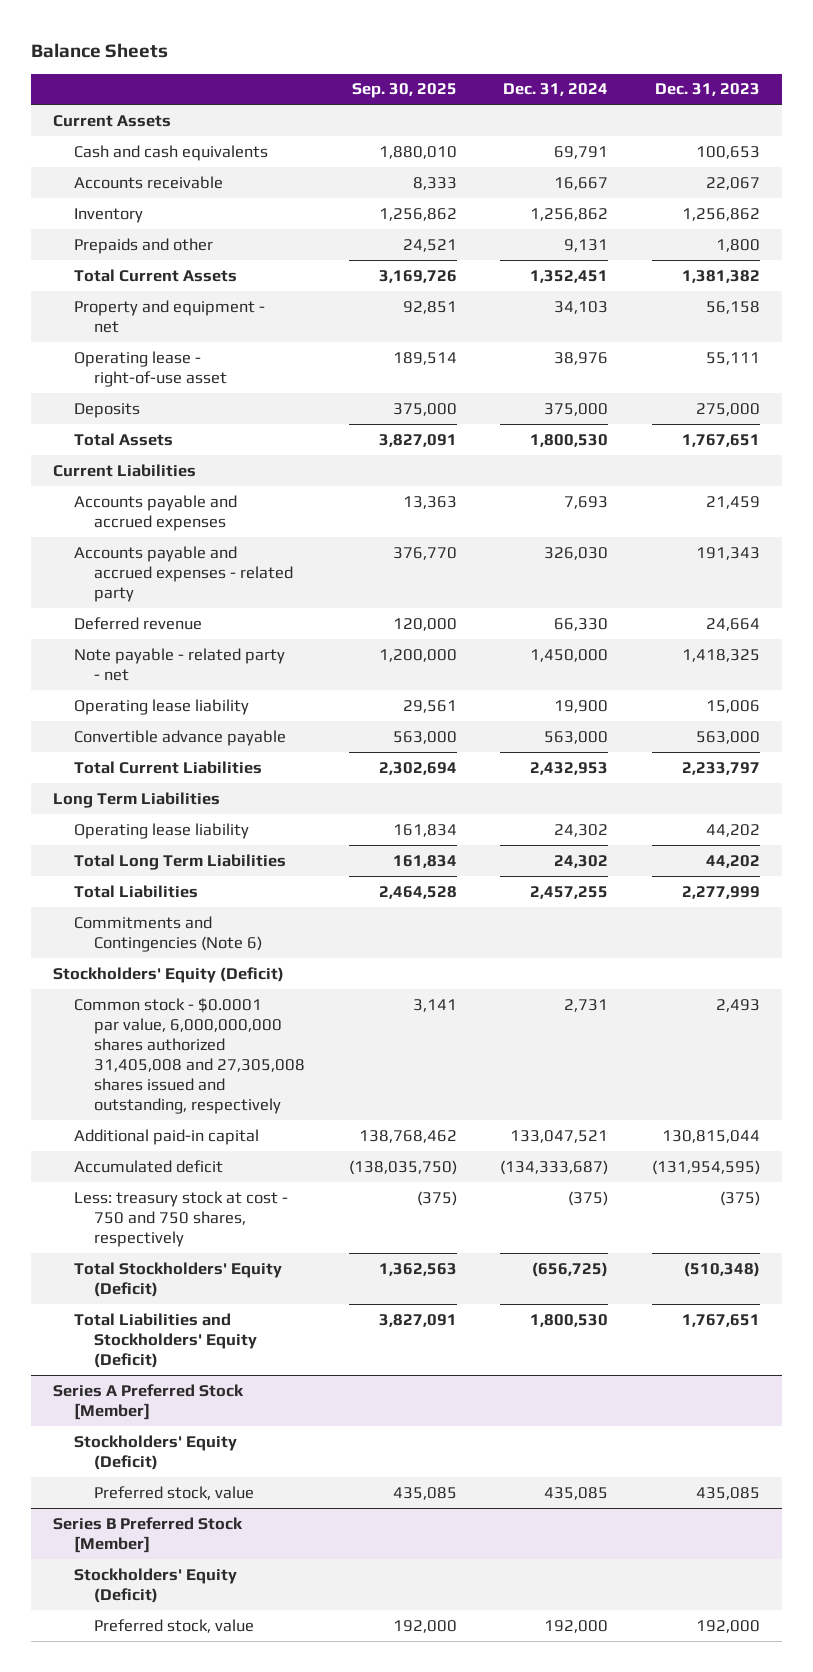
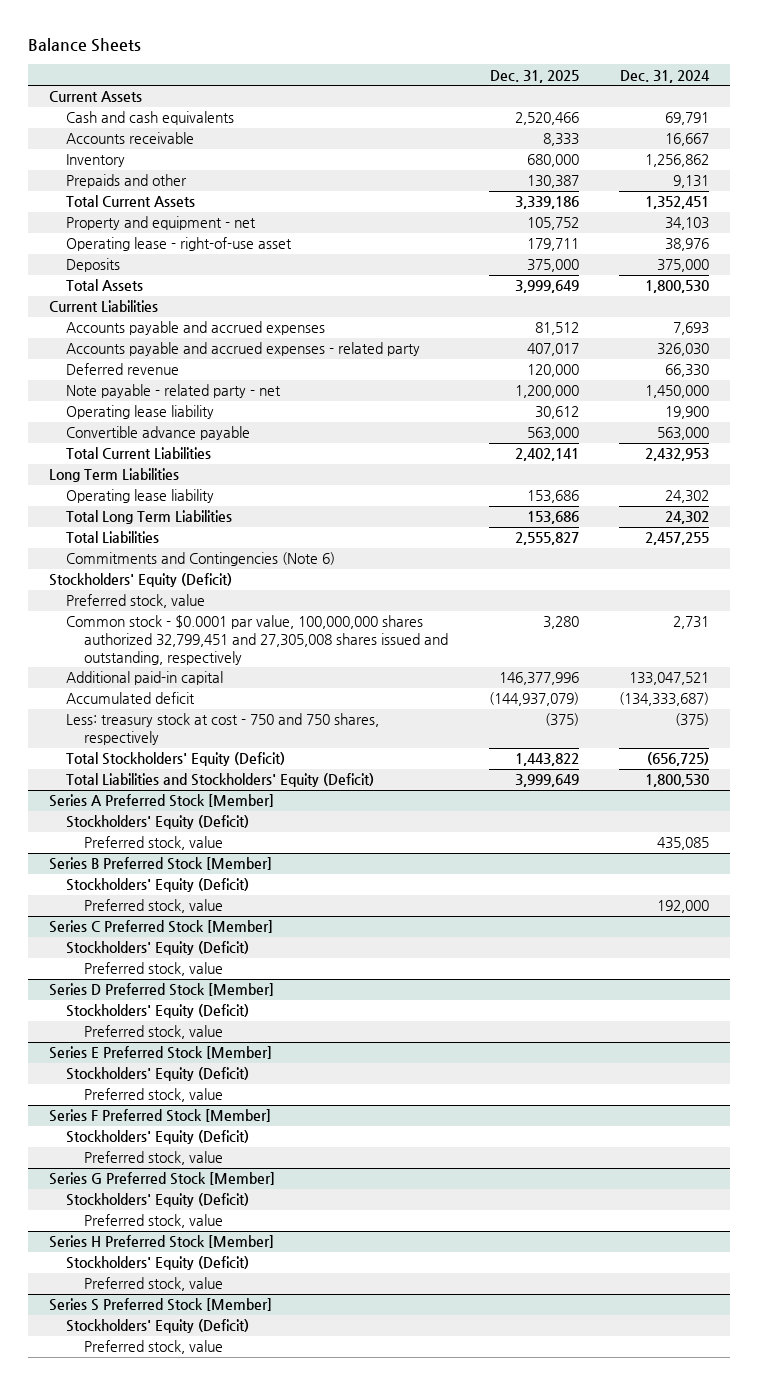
[351,83,457,99] Sep. 30, 2025 -> none
[654,83,760,97] Dec. 31, 2023 -> none
none -> [489,69,579,83] Dec. 31, 2025
none -> [66,594,206,609] Preferred stock, value
[73,997,306,1114] Common stock - $0.0001 par value, 6,000,000,000 shares authorized 31,405,008 and 27,305,008 shares issued and outstanding, respectively -> [66,615,449,665] Common stock - $0.0001 par value, 100,000,000 shares authorized 32,799,451 and 27,305,008 shares issued and outstanding, respectively
none -> [48,920,273,934] Series C Preferred Stock [Member]
none -> [66,941,250,956] Stockholders' Equity (Deficit)
none -> [84,962,224,977] Preferred stock, value
none -> [48,983,274,997] Series D Preferred Stock [Member]
none -> [66,1004,250,1019] Stockholders' Equity (Deficit)
none -> [84,1025,224,1040] Preferred stock, value
none -> [48,1046,272,1060] Series E Preferred Stock [Member]
none -> [66,1067,250,1082] Stockholders' Equity (Deficit)
none -> [84,1088,224,1103] Preferred stock, value
none -> [48,1109,271,1123] Series F Preferred Stock [Member]
none -> [66,1130,250,1145] Stockholders' Equity (Deficit)
none -> [84,1151,224,1166] Preferred stock, value
none -> [48,1172,275,1186] Series G Preferred Stock [Member]
none -> [66,1193,250,1208] Stockholders' Equity (Deficit)
none -> [84,1214,224,1229] Preferred stock, value
none -> [48,1235,274,1249] Series H Preferred Stock [Member]
none -> [66,1256,250,1271] Stockholders' Equity (Deficit)
none -> [84,1277,224,1292] Preferred stock, value
none -> [48,1298,272,1312] Series S Preferred Stock [Member]
none -> [66,1319,250,1334] Stockholders' Equity (Deficit)
none -> [84,1340,224,1355] Preferred stock, value

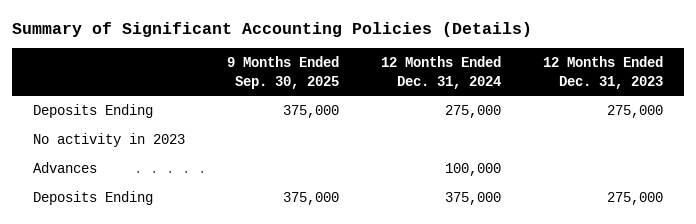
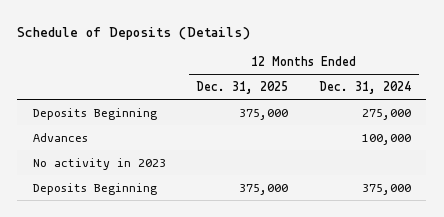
[12,22,533,38] Summary of Significant Accounting Policies (Details) -> [17,26,251,40] Schedule of Deposits (Details)
[227,56,340,89] 9 Months Ended Sep. 30, 2025 -> none
[542,56,663,89] 12 Months Ended Dec. 31, 2023 -> none
none -> [196,81,289,95] Dec. 31, 2025
[33,103,154,118] Deposits Ending -> [32,107,157,120] Deposits Beginning
[33,132,186,147] No activity in 2023 -> [32,157,166,170] No activity in 2023
[33,190,154,205] Deposits Ending -> [32,182,157,195] Deposits Beginning

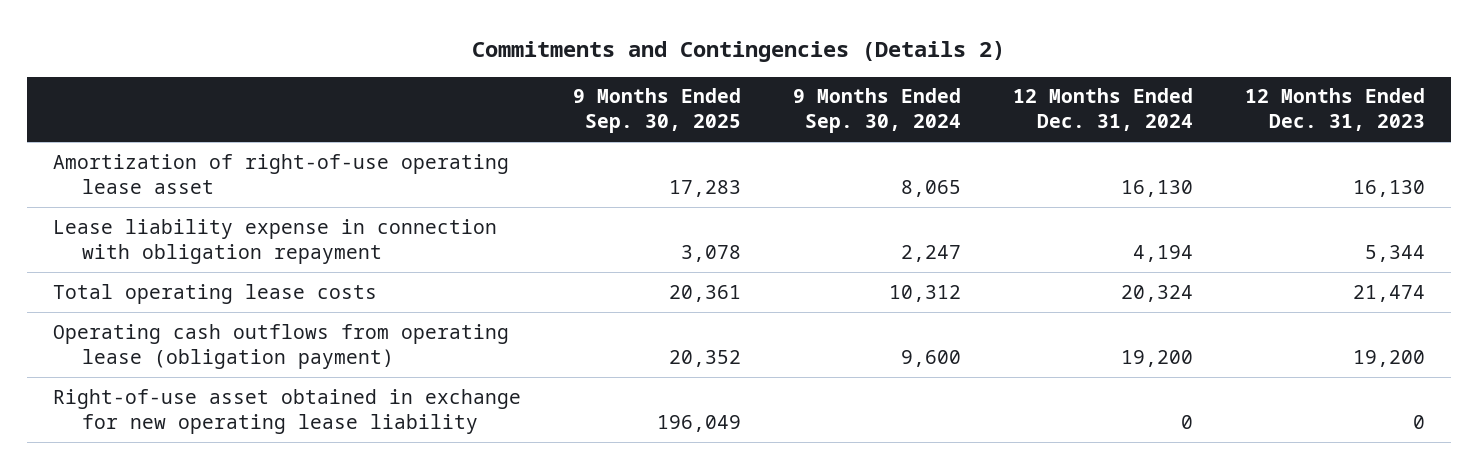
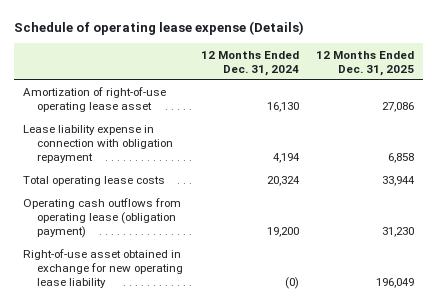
[472,41,1006,63] Commitments and Contingencies (Details 2) -> [13,20,304,35] Schedule of operating lease expense (Details)
[573,88,742,134] 9 Months Ended Sep. 30, 2025 -> none
[793,88,962,134] 9 Months Ended Sep. 30, 2024 -> none
[1244,88,1425,132] 12 Months Ended Dec. 31, 2023 -> none
none -> [316,50,415,76] 12 Months Ended Dec. 31, 2025
[1180,414,1193,429] 0 -> [284,277,299,290] (0)

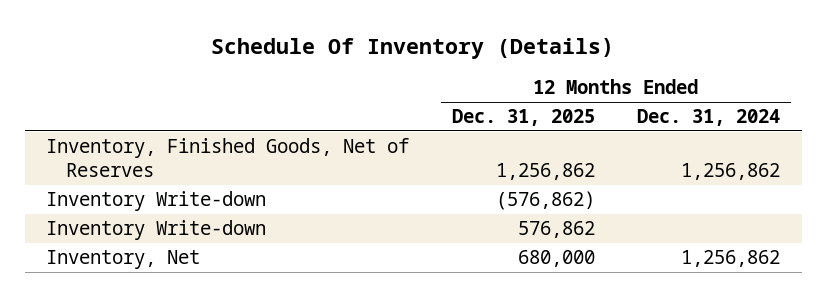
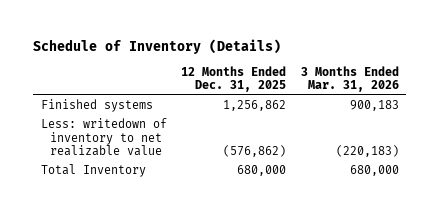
[211,38,615,60] Schedule Of Inventory (Details) -> [33,39,282,55] Schedule of Inventory (Details)
[637,109,781,127] Dec. 31, 2024 -> none
none -> [300,65,399,93] 3 Months Ended Mar. 31, 2026
[46,220,267,241] Inventory Write-down -> none
[46,138,410,178] Inventory, Finished Goods, Net of Reserves -> [40,99,153,113] Finished systems
[46,191,267,212] Inventory Write-down -> [40,118,167,157] Less: writedown of inventory to net realizable value
[46,250,201,270] Inventory, Net -> [40,164,146,178] Total Inventory

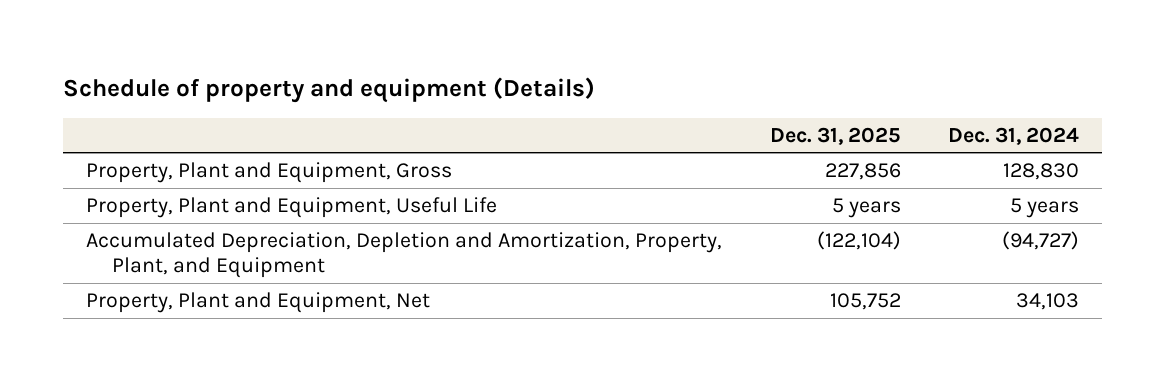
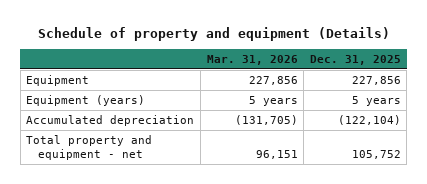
[947,126,1079,145] Dec. 31, 2024 -> none
none -> [206,55,298,66] Mar. 31, 2026
[86,162,453,184] Property, Plant and Equipment, Gross -> [26,75,90,87] Equipment
[86,197,498,219] Property, Plant and Equipment, Useful Life -> [26,95,146,107] Equipment (years)
[86,232,723,279] Accumulated Depreciation, Depletion and Amortization, Property, Plant, and Equipment -> [26,115,195,127] Accumulated depreciation
[86,292,431,314] Property, Plant and Equipment, Net -> [26,135,153,161] Total property and equipment - net

